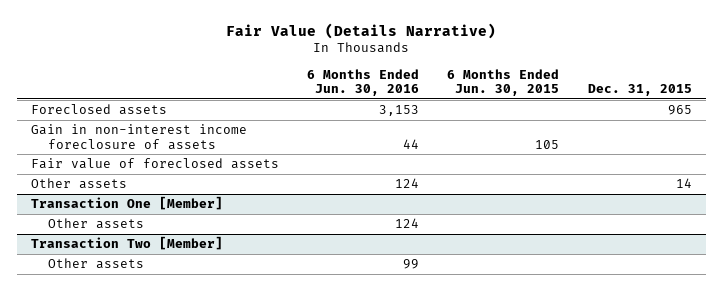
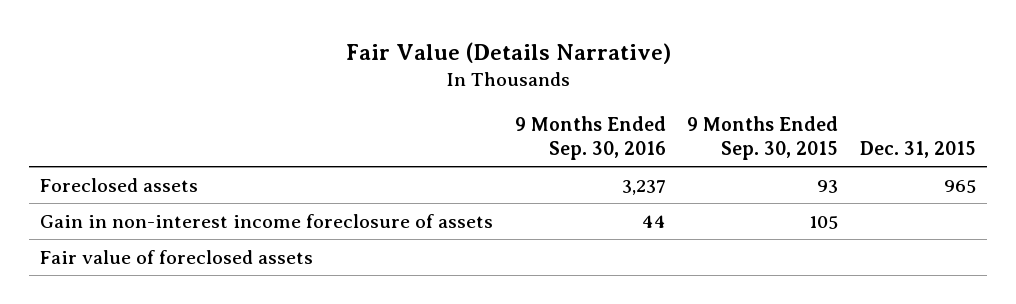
[307,68,420,97] 6 Months Ended Jun. 30, 2016 -> none
[447,68,560,97] 6 Months Ended Jun. 30, 2015 -> none
none -> [514,115,666,160] 9 Months Ended Sep. 30, 2016
none -> [687,115,839,160] 9 Months Ended Sep. 30, 2015
[30,178,127,190] Other assets -> none
[30,196,223,211] Transaction One [Member] -> none
[47,218,144,230] Other assets -> none
[30,236,223,251] Transaction Two [Member] -> none
[47,258,144,270] Other assets -> none

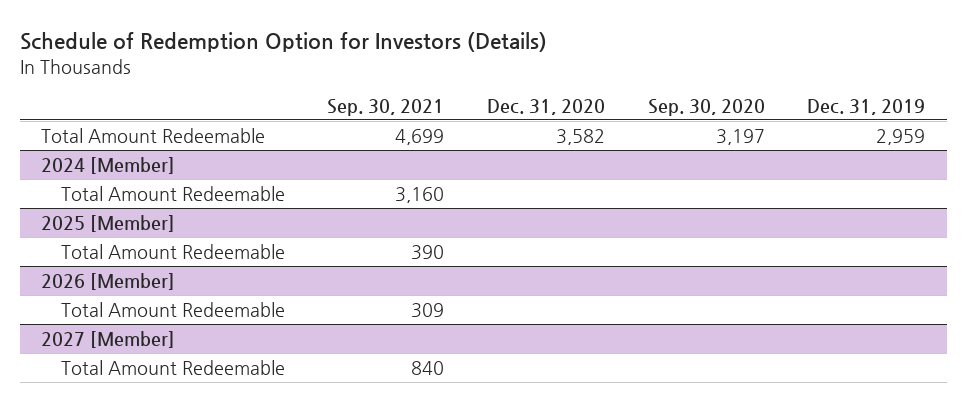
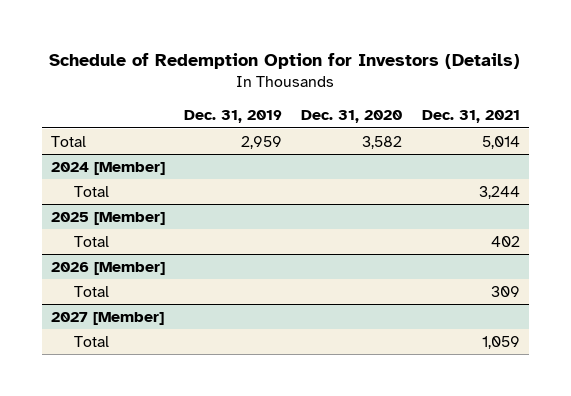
[327,98,445,116] Sep. 30, 2021 -> none
[647,98,765,116] Sep. 30, 2020 -> none
none -> [421,110,520,124] Dec. 31, 2021
[41,127,266,143] Total Amount Redeemable -> [51,135,87,147] Total
[60,185,285,201] Total Amount Redeemable -> [73,185,109,197] Total
[60,243,285,259] Total Amount Redeemable -> [73,235,109,247] Total
[60,301,285,317] Total Amount Redeemable -> [73,285,109,297] Total
[60,359,285,375] Total Amount Redeemable -> [73,335,109,347] Total

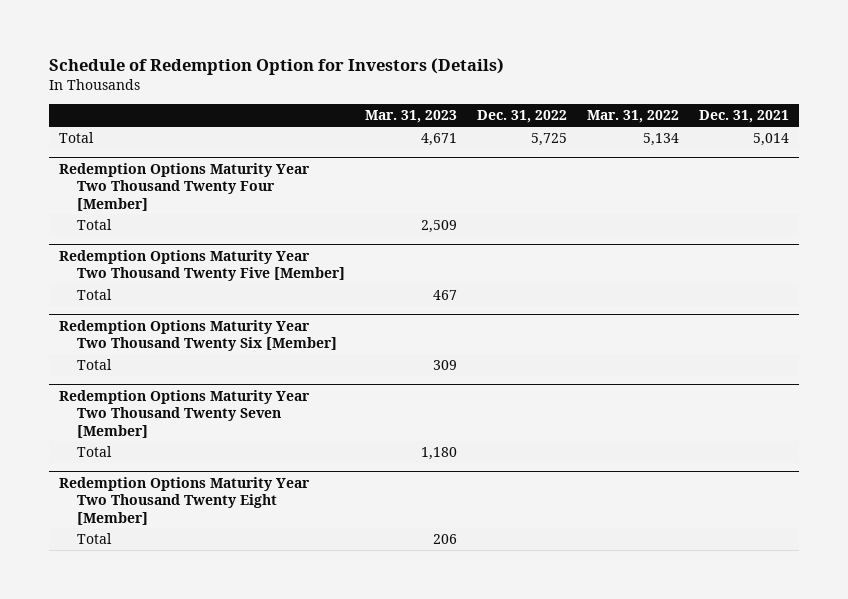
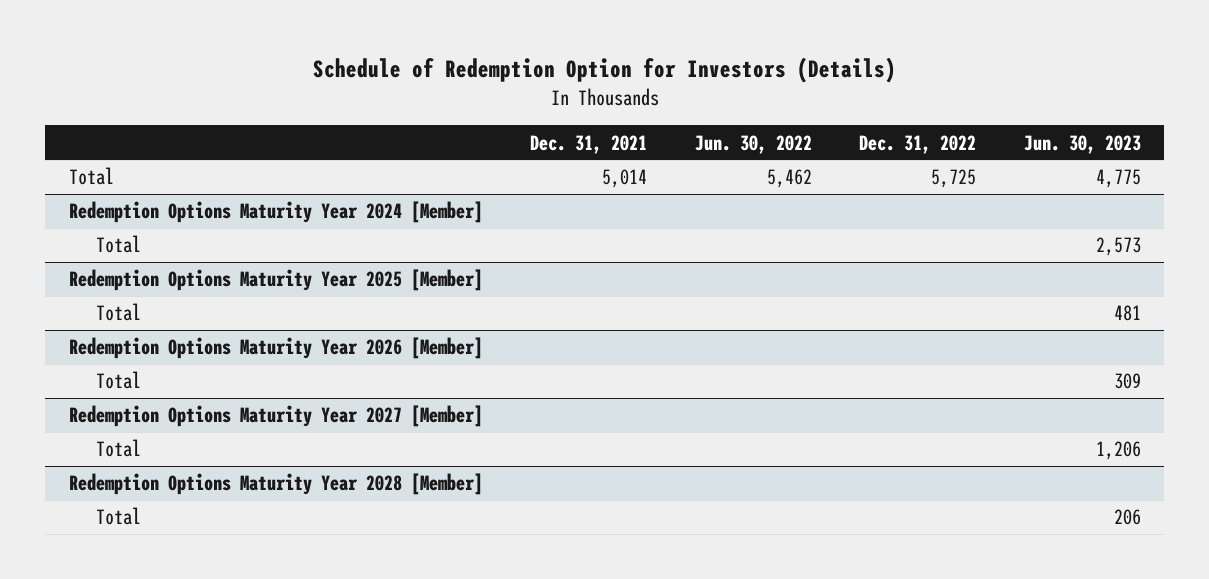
[365,110,458,124] Mar. 31, 2023 -> none
[587,110,680,124] Mar. 31, 2022 -> none
none -> [694,134,812,154] Jun. 30, 2022
none -> [1023,134,1141,154] Jun. 30, 2023
[58,162,310,211] Redemption Options Maturity Year Two Thousand Twenty Four [Member] -> [68,201,483,224] Redemption Options Maturity Year 2024 [Member]
[58,249,346,282] Redemption Options Maturity Year Two Thousand Twenty Five [Member] -> [68,269,483,292] Redemption Options Maturity Year 2025 [Member]
[58,319,338,352] Redemption Options Maturity Year Two Thousand Twenty Six [Member] -> [68,337,483,360] Redemption Options Maturity Year 2026 [Member]
[58,389,310,438] Redemption Options Maturity Year Two Thousand Twenty Seven [Member] -> [68,405,483,428] Redemption Options Maturity Year 2027 [Member]
[58,476,310,525] Redemption Options Maturity Year Two Thousand Twenty Eight [Member] -> [68,473,483,496] Redemption Options Maturity Year 2028 [Member]

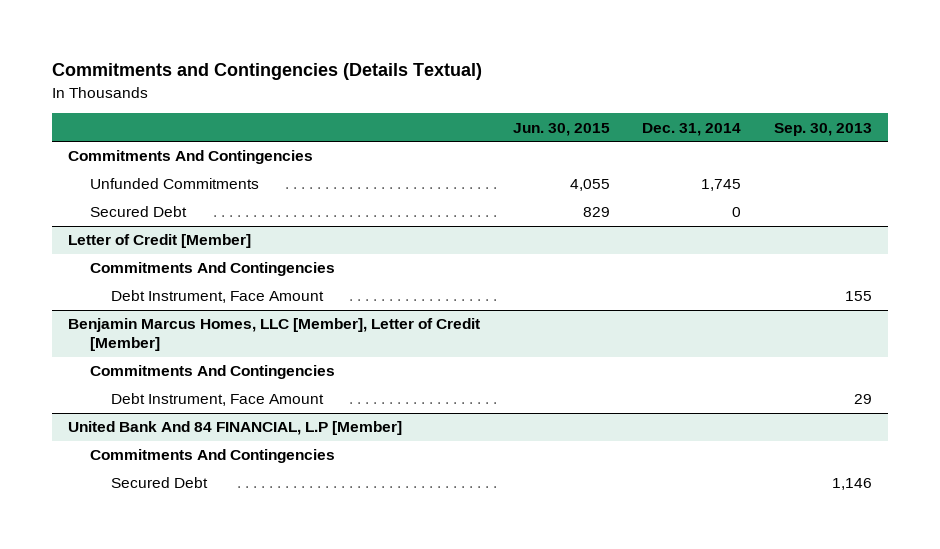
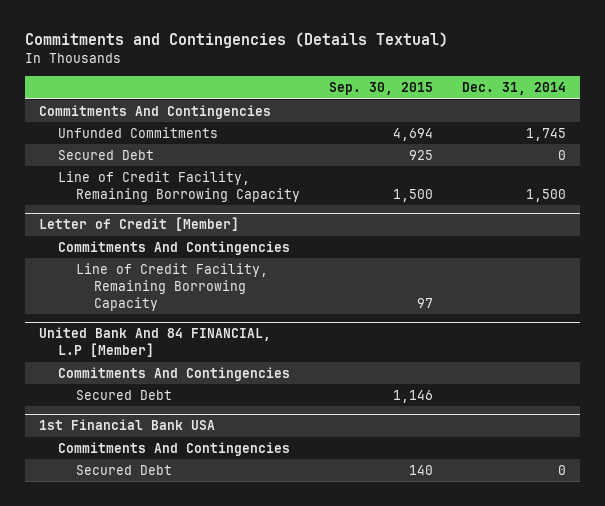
[512,122,610,136] Jun. 30, 2015 -> none
[773,122,872,136] Sep. 30, 2013 -> none
none -> [328,82,433,96] Sep. 30, 2015
none -> [57,171,300,202] Line of Credit Facility, Remaining Borrowing Capacity
[111,290,325,304] Debt Instrument, Face Amount -> none
[68,318,481,352] Benjamin Marcus Homes, LLC [Member], Letter of Credit [Member] -> none
[89,365,335,380] Commitments And Contingencies -> none
[111,393,325,407] Debt Instrument, Face Amount -> none
none -> [75,263,268,311] Line of Credit Facility, Remaining Borrowing Capacity
none -> [39,419,216,431] 1st Financial Bank USA
none -> [57,442,290,457] Commitments And Contingencies
none -> [75,465,172,476] Secured Debt

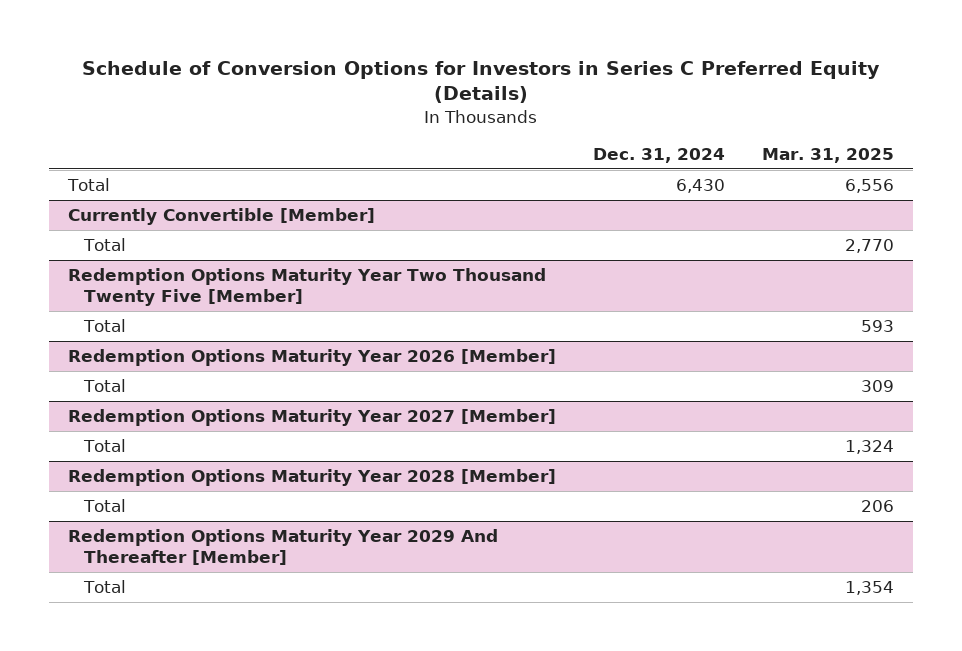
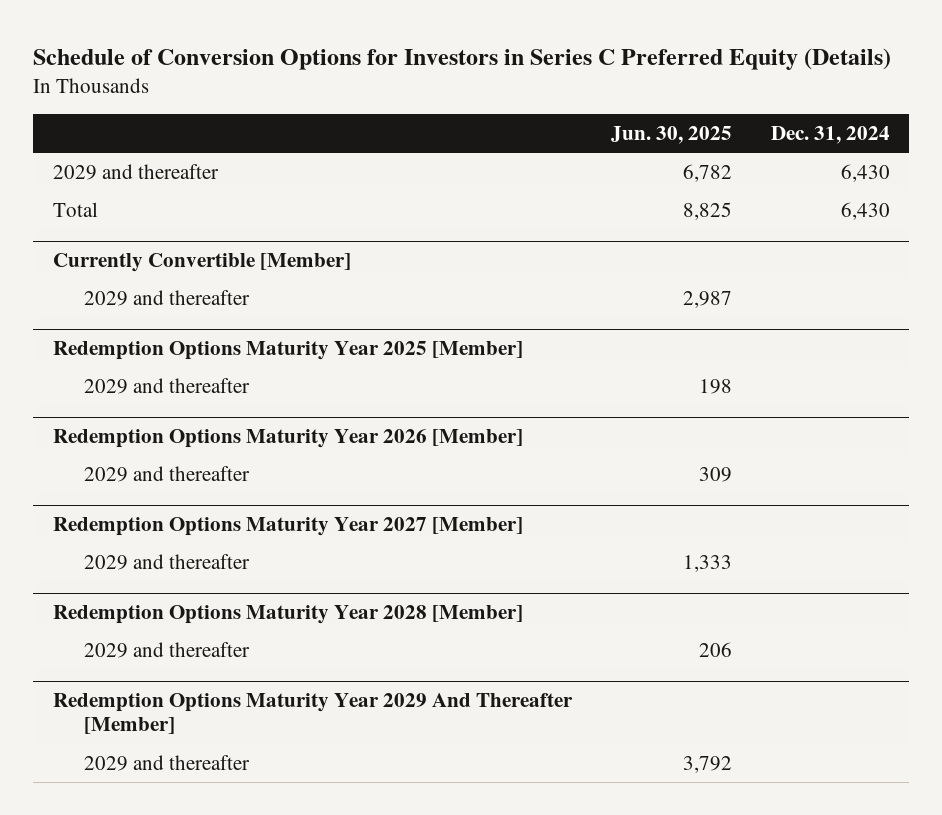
[762,147,895,163] Mar. 31, 2025 -> none
none -> [610,126,732,145] Jun. 30, 2025
none -> [52,163,219,180] 2029 and thereafter
[82,237,126,251] Total -> [83,289,250,306] 2029 and thereafter
[67,267,546,307] Redemption Options Maturity Year Two Thousand Twenty Five [Member] -> [52,341,523,361] Redemption Options Maturity Year 2025 [Member]
[82,318,126,332] Total -> [83,377,250,394] 2029 and thereafter
[82,378,126,392] Total -> [83,465,250,482] 2029 and thereafter
[82,438,126,452] Total -> [83,553,250,570] 2029 and thereafter
[82,498,126,512] Total -> [83,641,250,658] 2029 and thereafter
[82,579,126,593] Total -> [83,754,250,771] 2029 and thereafter

